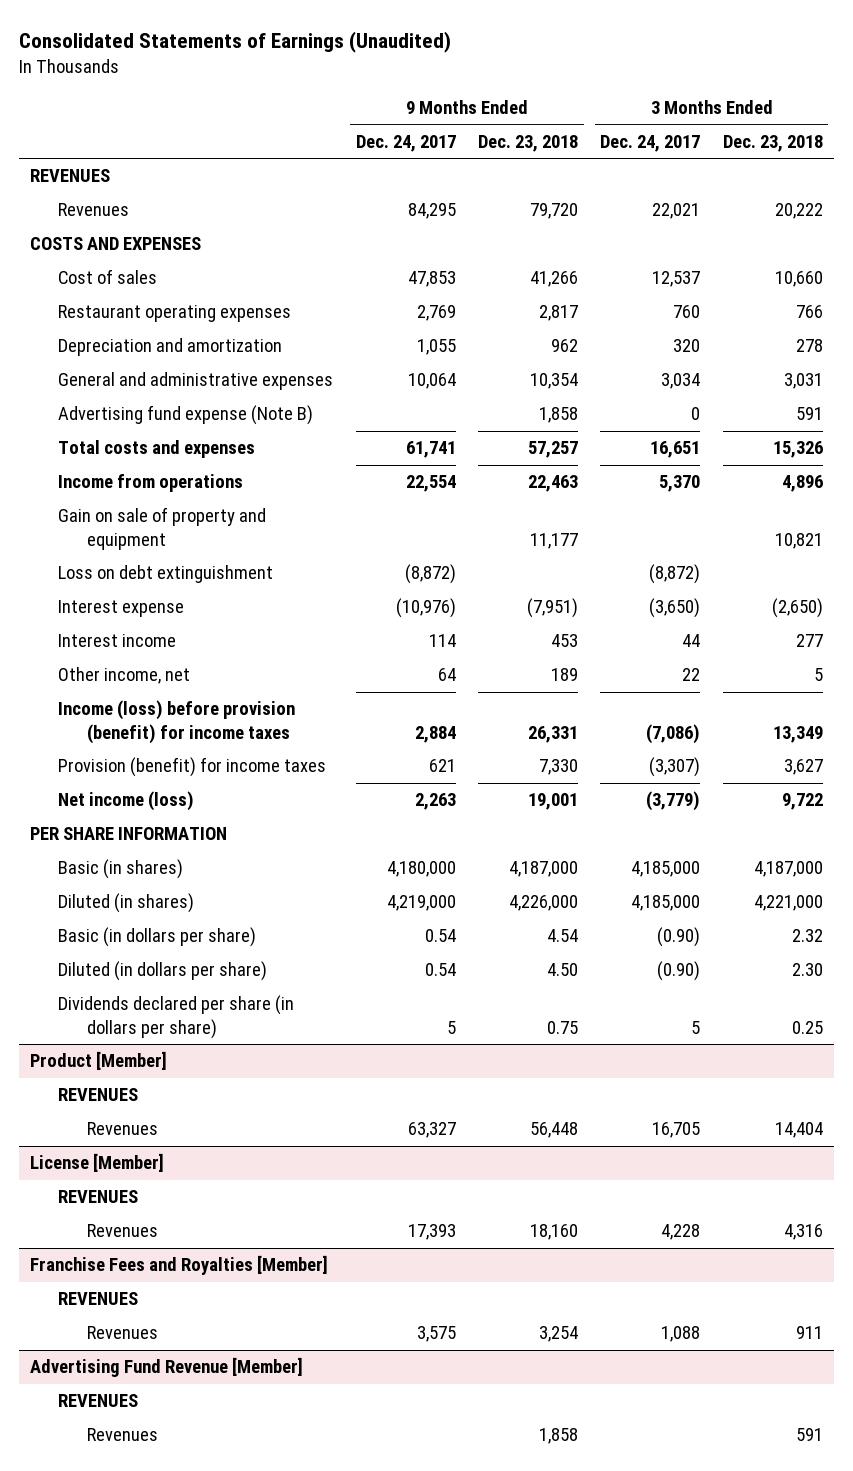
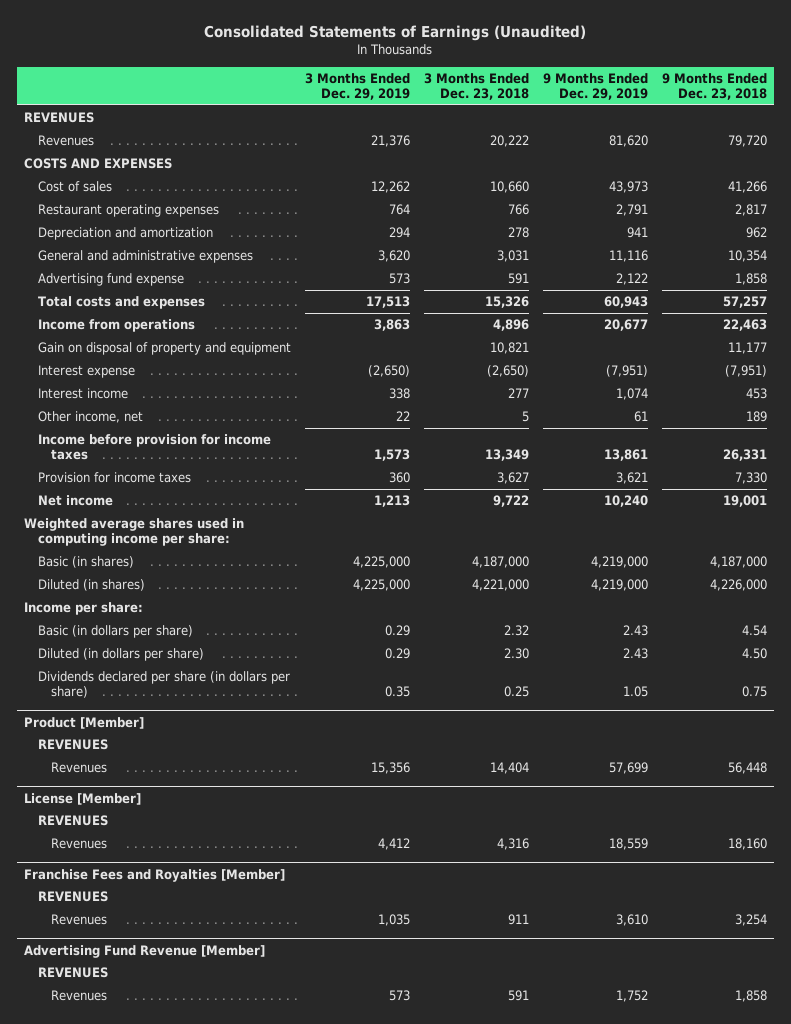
[355,134,456,152] Dec. 24, 2017 -> none
[600,134,701,152] Dec. 24, 2017 -> none
none -> [304,73,410,101] 3 Months Ended Dec. 29, 2019
none -> [542,73,648,101] 9 Months Ended Dec. 29, 2019
[58,405,314,426] Advertising fund expense (Note B) -> [37,273,184,287] Advertising fund expense
[58,565,274,584] Loss on debt extinguishment -> none
[58,507,267,551] Gain on sale of property and equipment -> [37,342,291,356] Gain on disposal of property and equipment
[30,827,228,841] PER SHARE INFORMATION -> none
[58,700,296,745] Income (loss) before provision (benefit) for income taxes -> [37,434,271,461] Income before provision for income taxes
[58,757,327,778] Provision (benefit) for income taxes -> [37,472,191,484] Provision for income taxes
[58,791,195,812] Net income (loss) -> [37,495,113,507] Net income
none -> [24,518,245,547] Weighted average shares used in computing income per share:
none -> [24,602,144,616] Income per share:

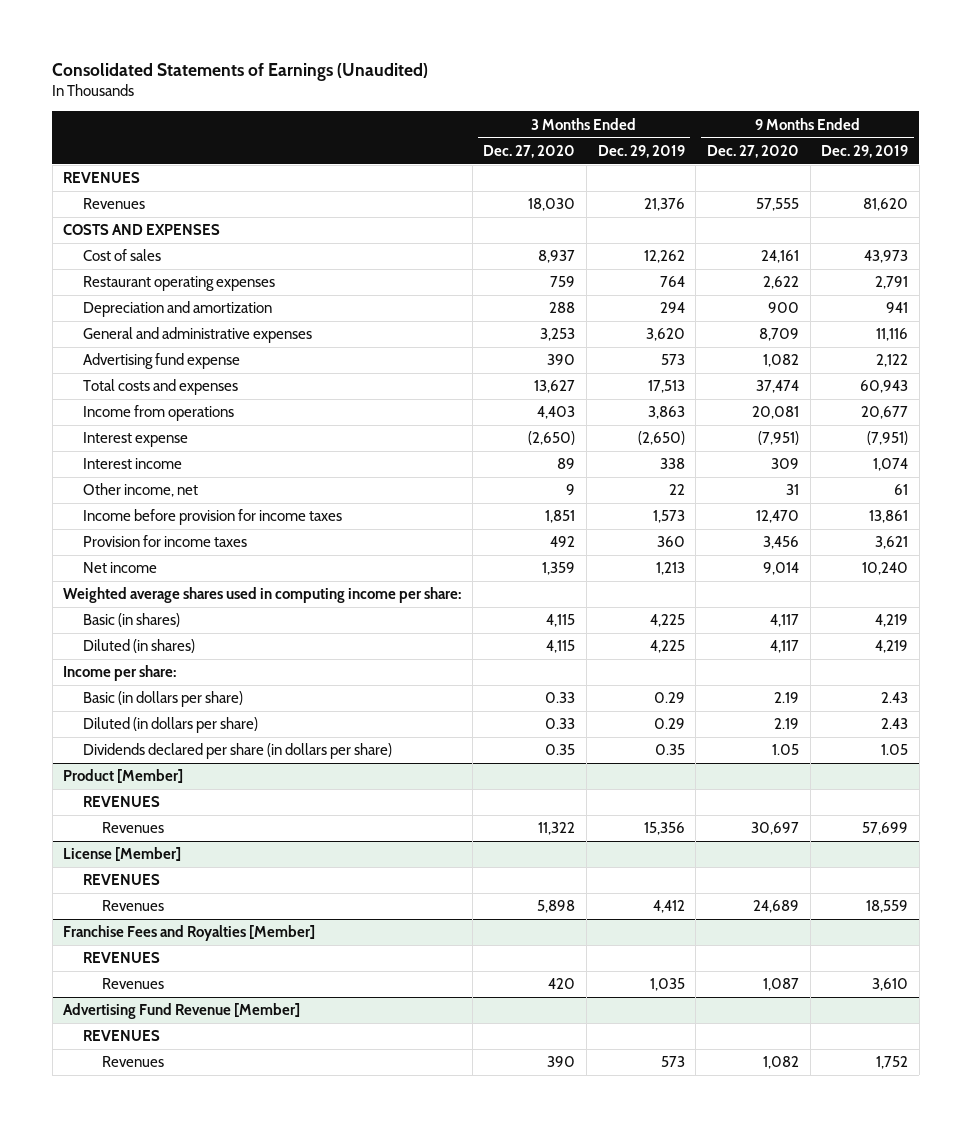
[423,73,529,101] 3 Months Ended Dec. 23, 2018 -> none
[661,73,767,101] 9 Months Ended Dec. 23, 2018 -> none
none -> [483,144,576,158] Dec. 27, 2020
none -> [706,144,799,158] Dec. 27, 2020
[37,342,291,356] Gain on disposal of property and equipment -> none
[352,556,410,569] 4,225,000 -> [649,614,685,628] 4,225
[590,556,648,569] 4,219,000 -> [875,614,909,628] 4,219
[352,579,410,592] 4,225,000 -> [649,640,685,654] 4,225
[590,579,648,592] 4,219,000 -> [875,640,909,654] 4,219

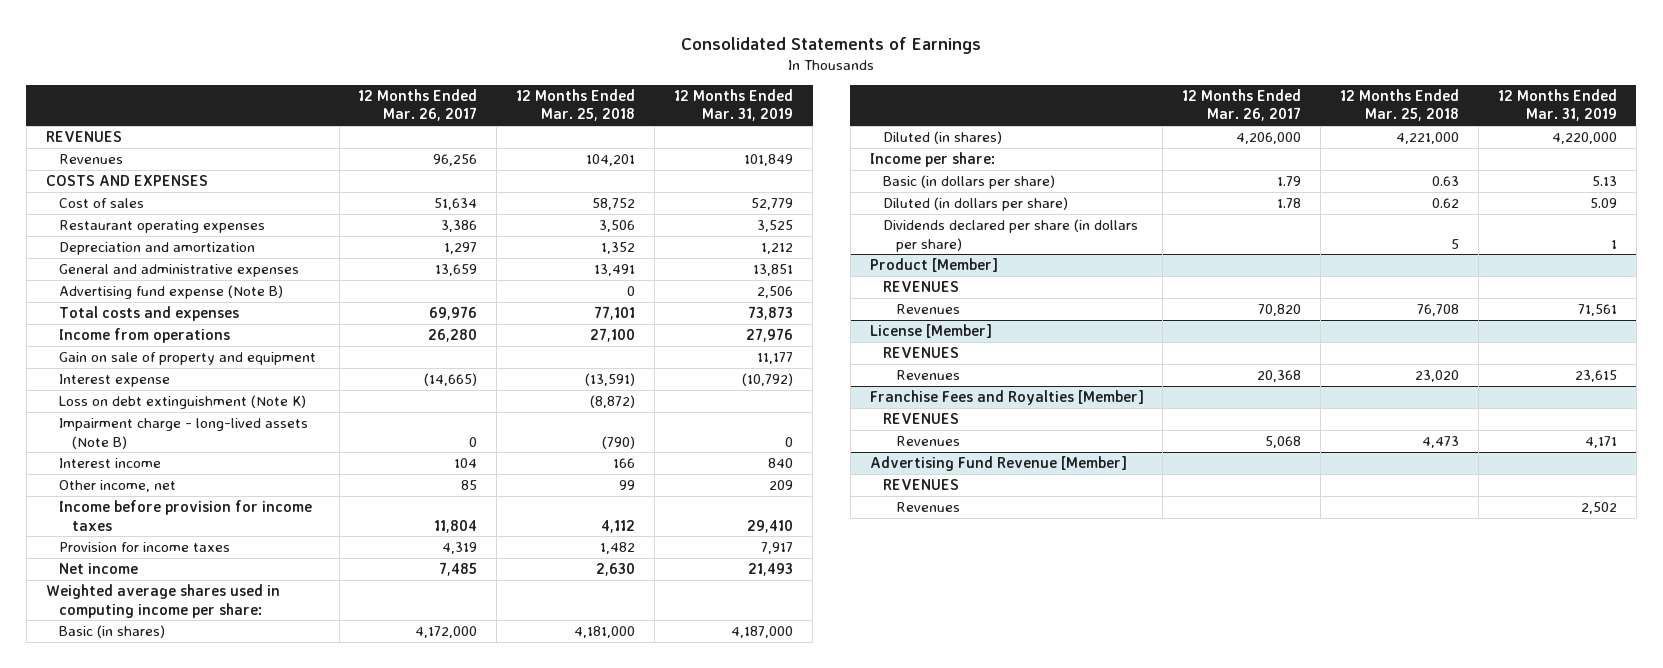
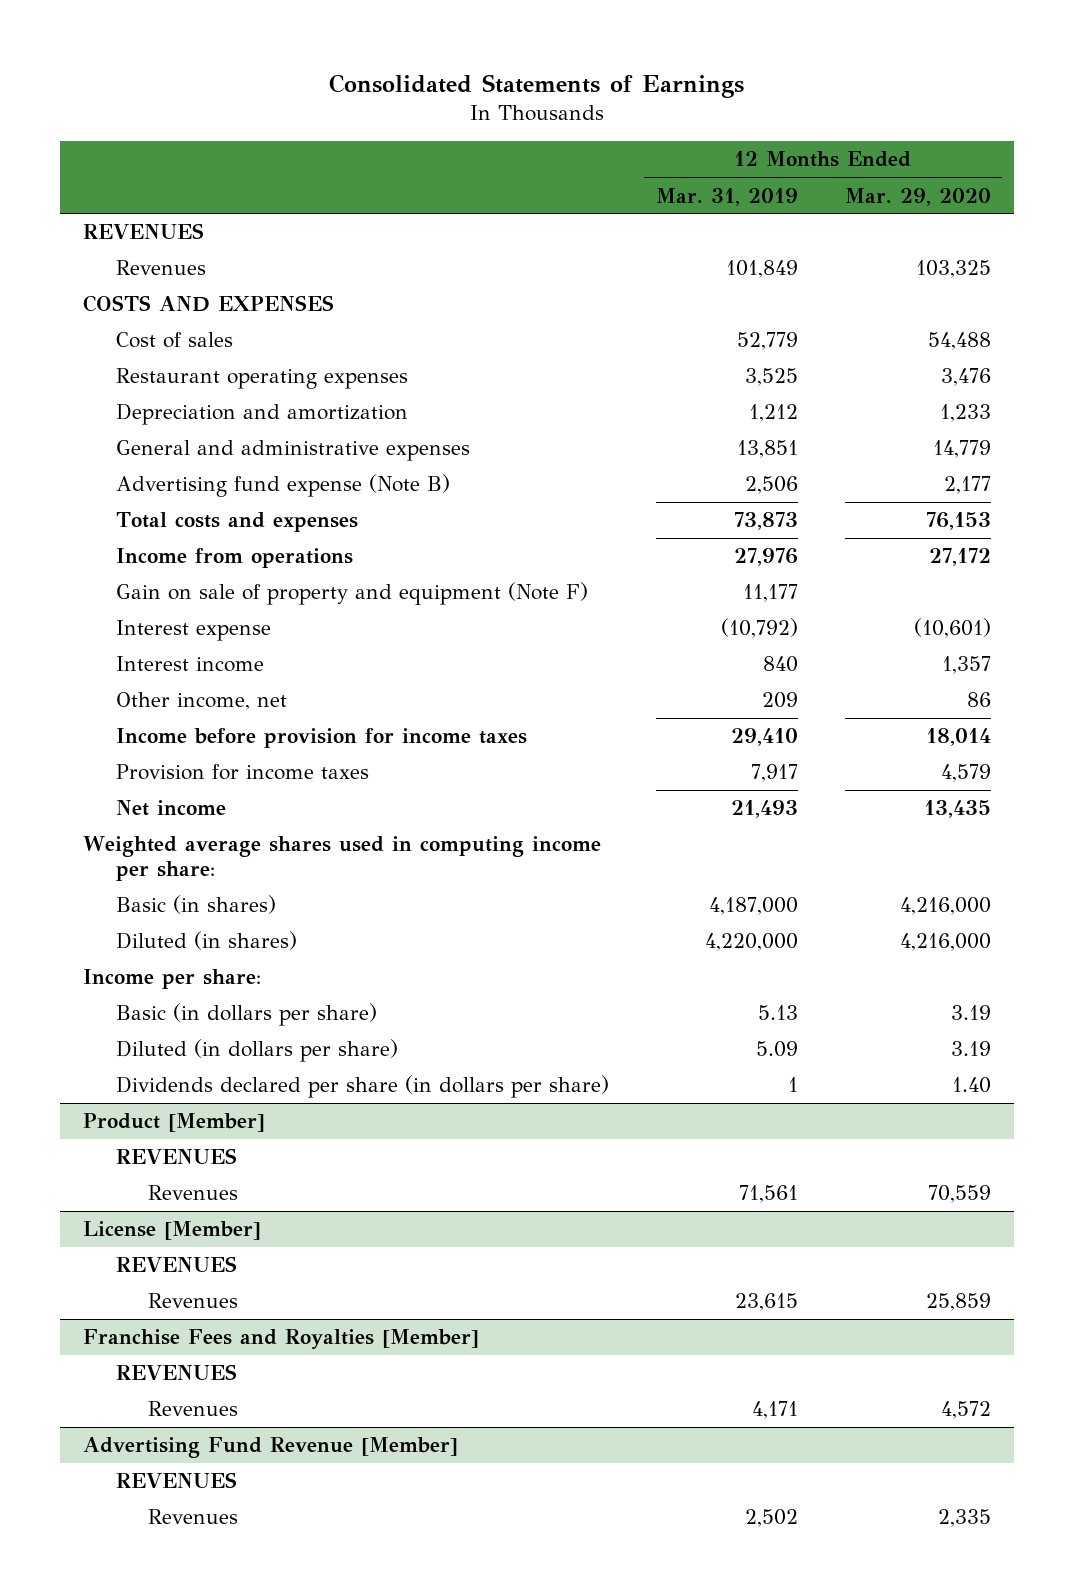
[358,88,478,122] 12 Months Ended Mar. 26, 2017 -> none
[516,88,636,122] 12 Months Ended Mar. 25, 2018 -> none
none -> [844,187,991,206] Mar. 29, 2020
[58,352,316,366] Gain on sale of property and equipment -> [115,582,588,606] Gain on sale of property and equipment (Note F)
[58,395,306,410] Loss on debt extinguishment (Note K) -> none
[58,418,308,449] Impairment charge - long-lived assets (Note B) -> none

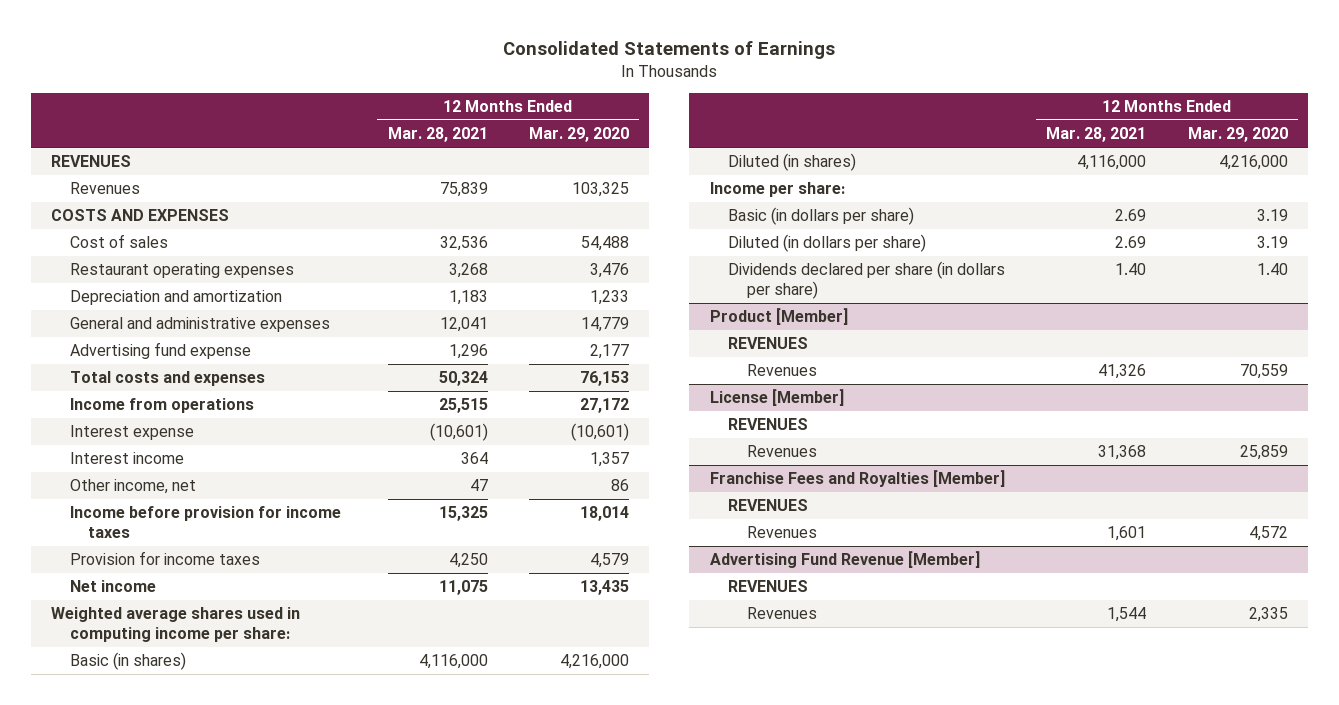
[655,187,798,206] Mar. 31, 2019 -> none
none -> [387,127,488,143] Mar. 28, 2021
[115,474,450,498] Advertising fund expense (Note B) -> [69,342,251,360] Advertising fund expense
[115,582,588,606] Gain on sale of property and equipment (Note F) -> none

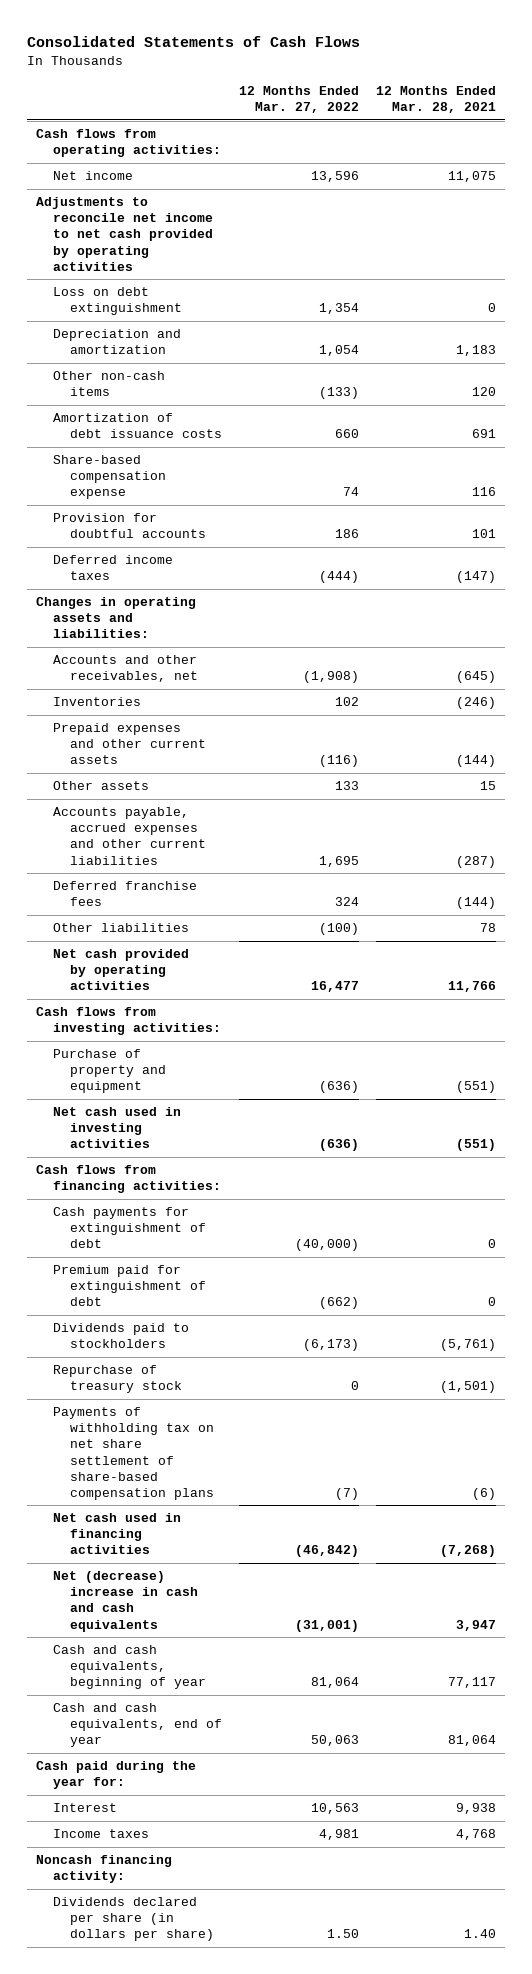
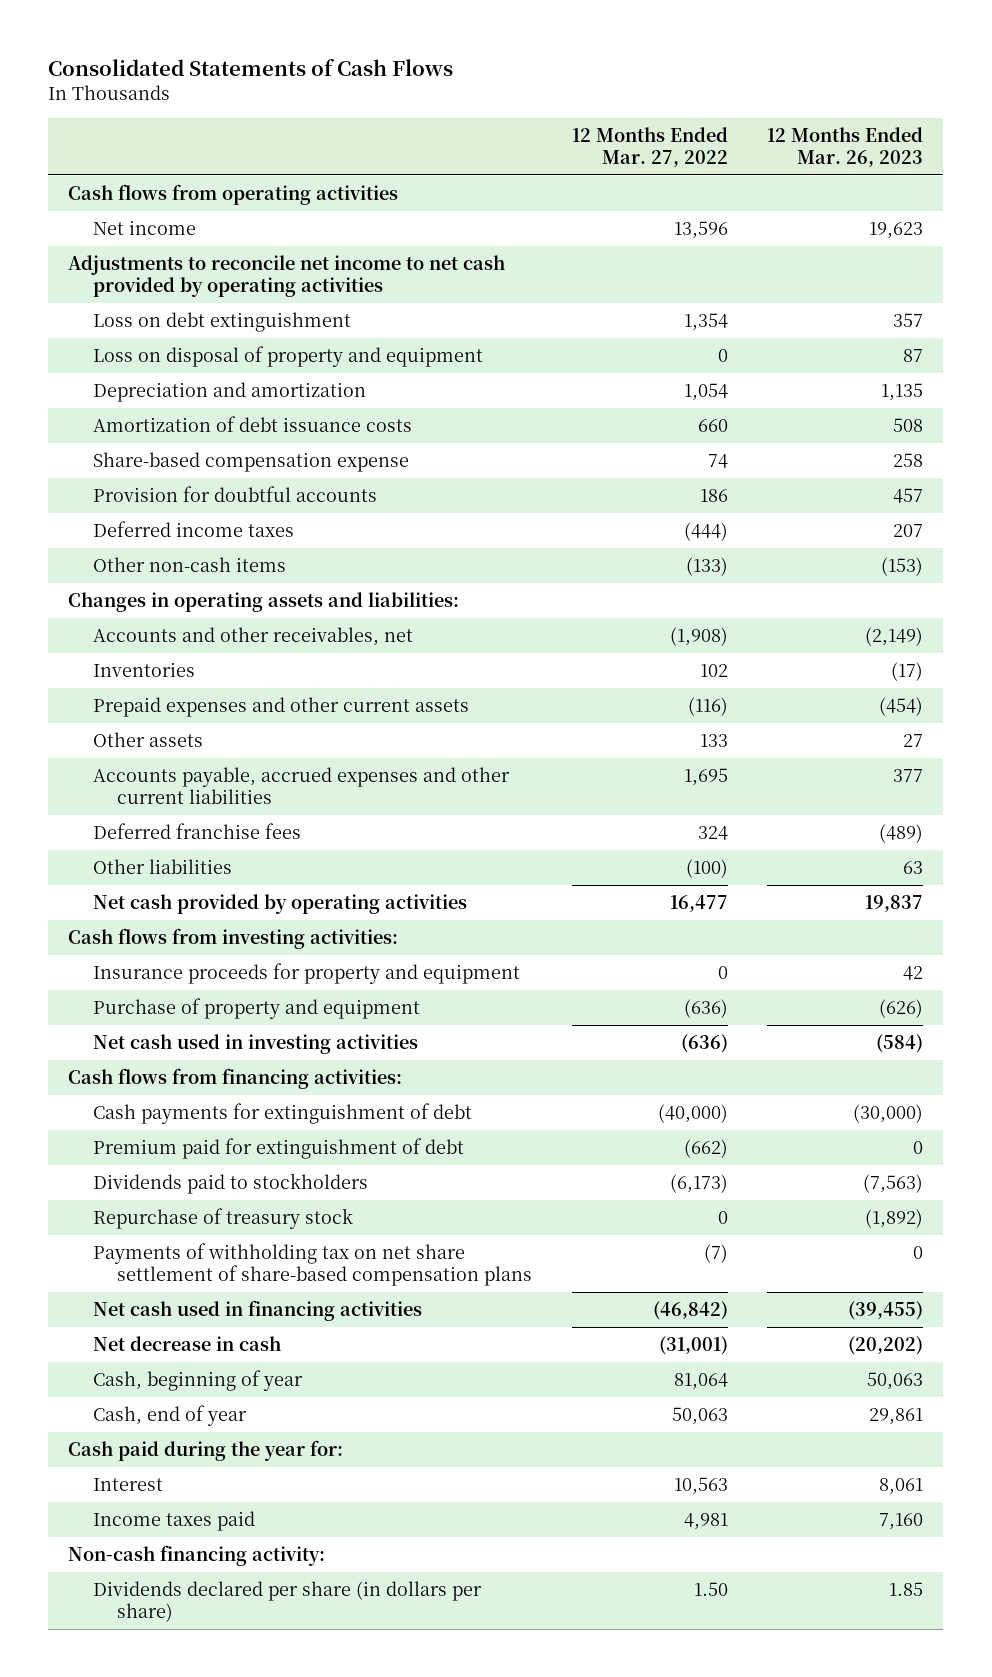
[376,86,497,114] 12 Months Ended Mar. 28, 2021 -> none
none -> [767,126,924,167] 12 Months Ended Mar. 26, 2023
[35,129,221,158] Cash flows from operating activities: -> [68,183,399,205] Cash flows from operating activities
none -> [92,345,483,367] Loss on disposal of property and equipment
[52,371,165,397] Other non-cash items -> [92,556,286,572] Other non-cash items
none -> [92,962,520,984] Insurance proceeds for property and equipment
[52,1571,198,1632] Net (decrease) increase in cash and cash equivalents -> [92,1335,281,1351] Net decrease in cash
[52,1645,206,1690] Cash and cash equivalents, beginning of year -> [92,1369,303,1391] Cash, beginning of year
[52,1703,222,1748] Cash and cash equivalents, end of year -> [92,1404,247,1426] Cash, end of year
[52,1829,149,1839] Income taxes -> [92,1510,255,1531] Income taxes paid
[35,1855,172,1884] Noncash financing activity: -> [68,1544,326,1566] Non-cash financing activity:

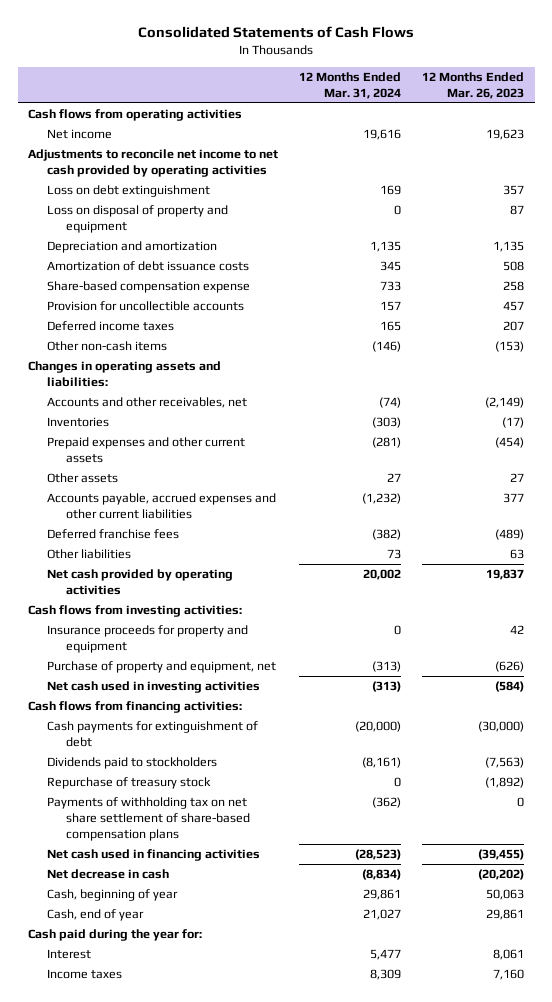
[571,126,728,167] 12 Months Ended Mar. 27, 2022 -> none
none -> [299,71,402,100] 12 Months Ended Mar. 31, 2024
[92,485,377,502] Provision for doubtful accounts -> [46,300,244,311] Provision for uncollectible accounts
[92,997,420,1019] Purchase of property and equipment -> [46,660,276,673] Purchase of property and equipment, net
[92,1137,464,1159] Premium paid for extinguishment of debt -> none
[68,1544,326,1566] Non-cash financing activity: -> none
[92,1580,482,1622] Dividends declared per share (in dollars per share) -> none
[92,1510,255,1531] Income taxes paid -> [46,968,122,979] Income taxes

